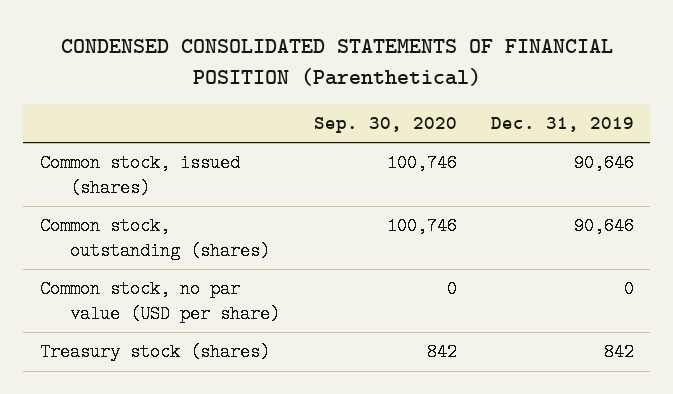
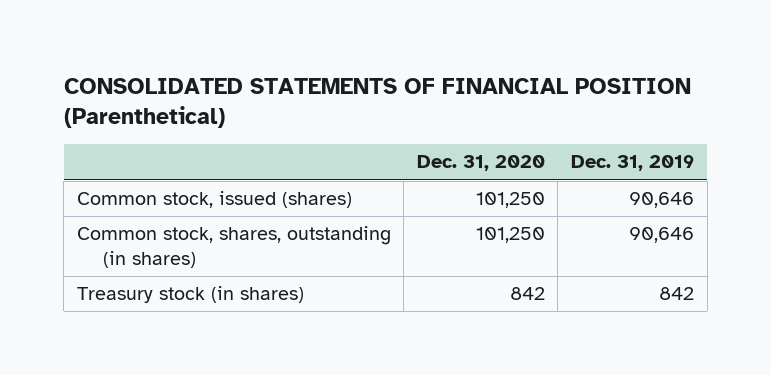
[60,39,613,87] CONDENSED CONSOLIDATED STATEMENTS OF FINANCIAL POSITION (Parenthetical) -> [63,77,691,129] CONSOLIDATED STATEMENTS OF FINANCIAL POSITION (Parenthetical)
[313,117,457,134] Sep. 30, 2020 -> none
none -> [416,155,545,172] Dec. 31, 2020
[39,280,281,323] Common stock, no par value (USD per share) -> none
[39,217,271,260] Common stock, outstanding (shares) -> [76,226,391,268] Common stock, shares, outstanding (in shares)
[39,343,270,362] Treasury stock (shares) -> [76,286,304,304] Treasury stock (in shares)

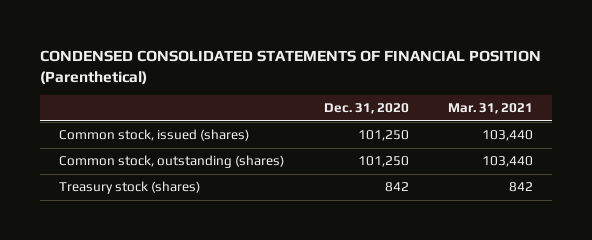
[63,77,691,129] CONSOLIDATED STATEMENTS OF FINANCIAL POSITION (Parenthetical) -> [39,49,541,84] CONDENSED CONSOLIDATED STATEMENTS OF FINANCIAL POSITION (Parenthetical)
[571,155,695,172] Dec. 31, 2019 -> none
none -> [447,103,533,115] Mar. 31, 2021
[76,226,391,268] Common stock, shares, outstanding (in shares) -> [59,155,285,169] Common stock, outstanding (shares)
[76,286,304,304] Treasury stock (in shares) -> [59,181,201,195] Treasury stock (shares)

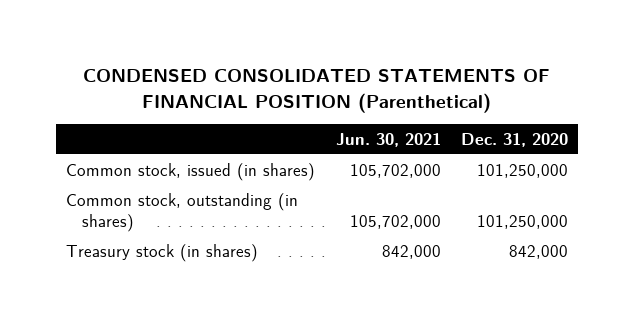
[447,103,533,115] Mar. 31, 2021 -> none
none -> [335,132,441,147] Jun. 30, 2021
[59,129,250,142] Common stock, issued (shares) -> [66,162,316,181] Common stock, issued (in shares)
[357,130,409,142] 101,250 -> [476,163,568,178] 101,250,000
[59,155,285,169] Common stock, outstanding (shares) -> [66,192,299,232] Common stock, outstanding (in shares)
[357,156,409,168] 101,250 -> [476,214,568,229] 101,250,000
[59,181,201,195] Treasury stock (shares) -> [66,243,259,262] Treasury stock (in shares)
[384,182,409,193] 842 -> [508,244,568,259] 842,000

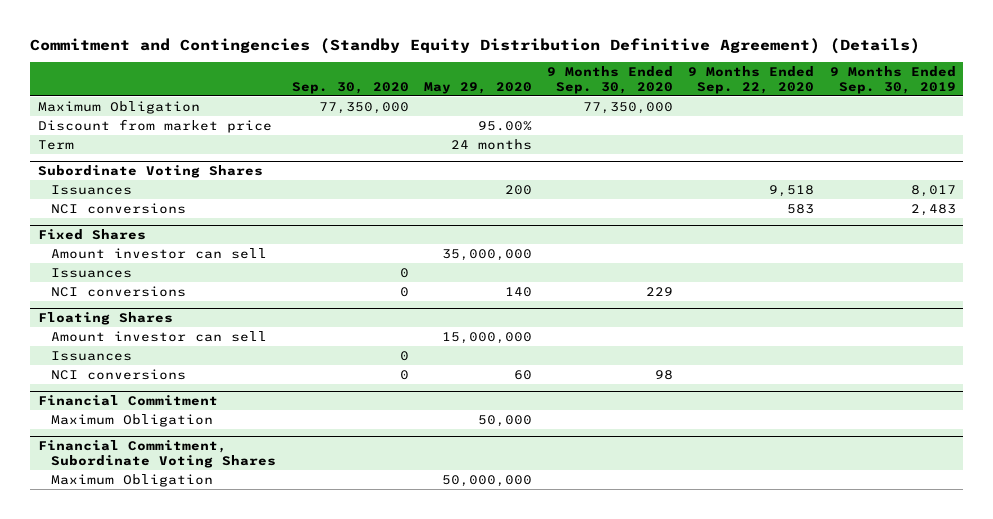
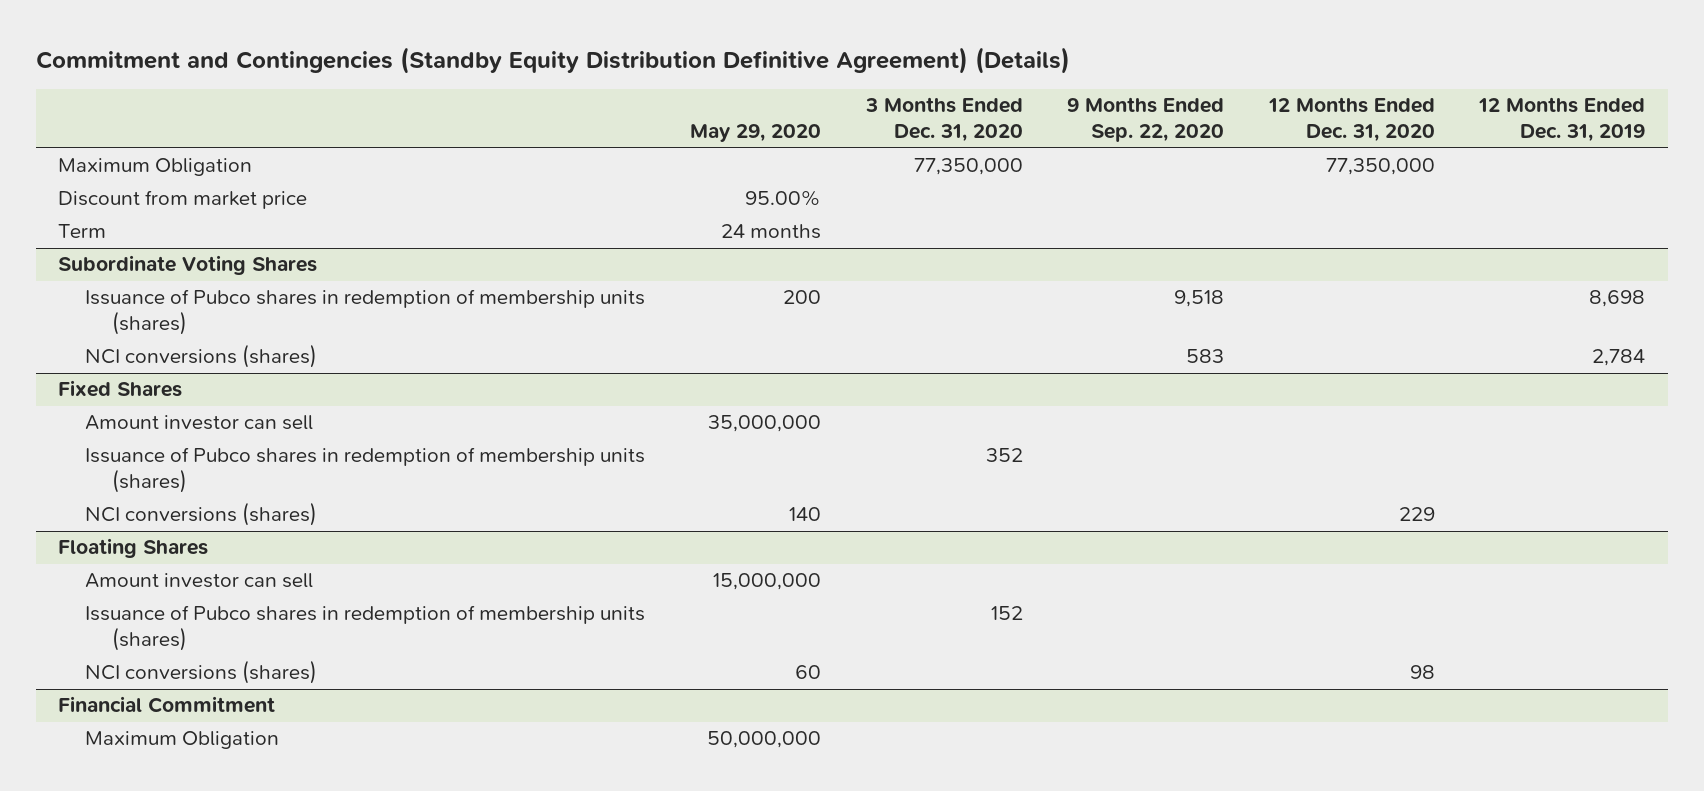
[291,81,409,94] Sep. 30, 2020 -> none
[547,65,674,94] 9 Months Ended Sep. 30, 2020 -> none
[829,65,956,94] 9 Months Ended Sep. 30, 2019 -> none
none -> [864,97,1023,143] 3 Months Ended Dec. 31, 2020
none -> [1267,97,1435,143] 12 Months Ended Dec. 31, 2020
none -> [1478,97,1646,143] 12 Months Ended Dec. 31, 2019
[51,184,133,195] Issuances -> [85,289,646,336] Issuance of Pubco shares in redemption of membership units (shares)
[51,202,187,214] NCI conversions -> [85,344,318,369] NCI conversions (shares)
[51,267,133,278] Issuances -> [85,447,646,494] Issuance of Pubco shares in redemption of membership units (shares)
[51,285,187,297] NCI conversions -> [85,502,318,527] NCI conversions (shares)
[51,350,133,361] Issuances -> [85,605,646,652] Issuance of Pubco shares in redemption of membership units (shares)
[51,368,187,380] NCI conversions -> [85,660,318,685] NCI conversions (shares)
[51,413,214,427] Maximum Obligation -> none
[37,440,277,469] Financial Commitment, Subordinate Voting Shares -> none

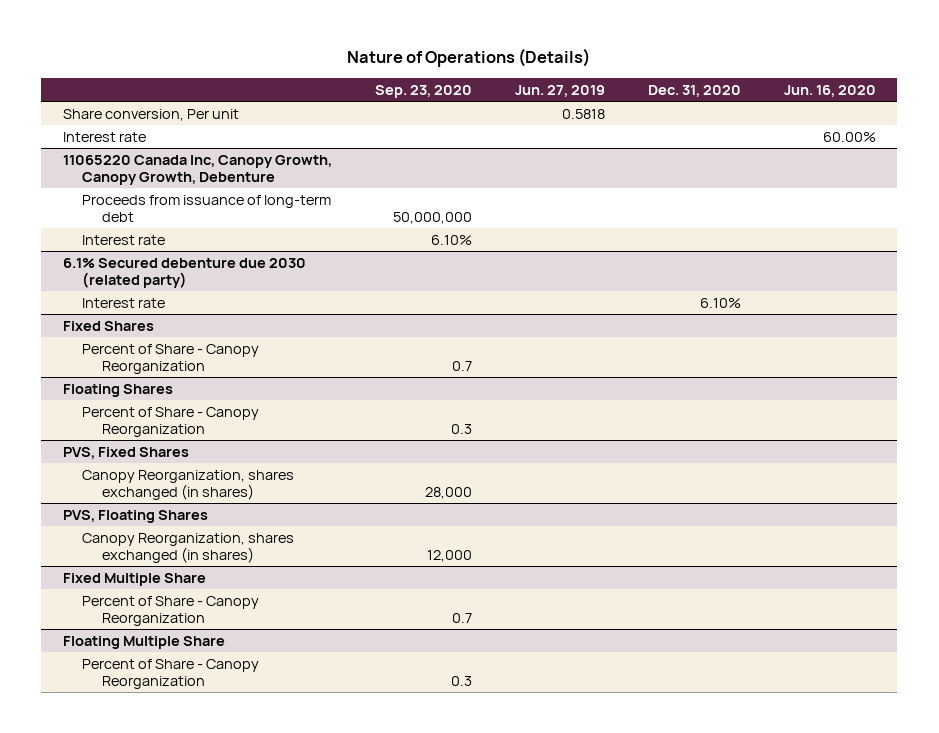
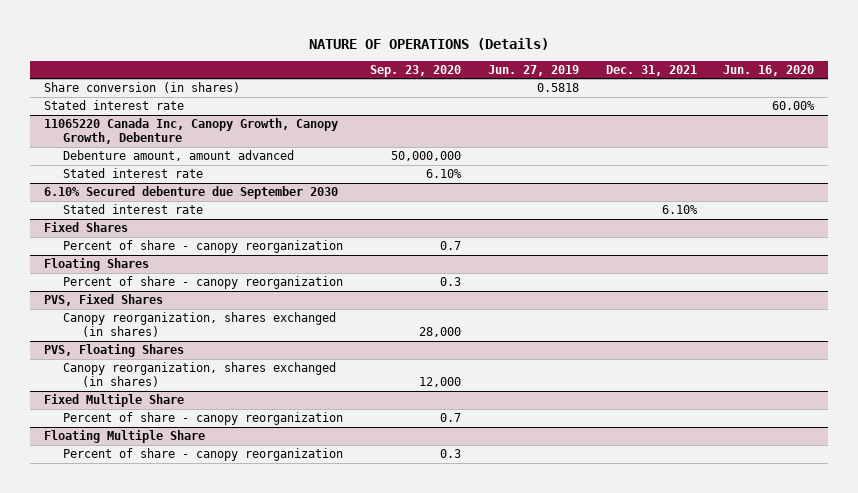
[347,48,591,68] Nature of Operations (Details) -> [309,37,550,50] NATURE OF OPERATIONS (Details)
[647,84,741,97] Dec. 31, 2020 -> none
none -> [605,64,697,76] Dec. 31, 2021
[62,108,239,121] Share conversion, Per unit -> [43,82,240,94] Share conversion (in shares)
[62,131,146,142] Interest rate -> [43,100,184,111] Stated interest rate
[82,194,332,222] Proceeds from issuance of long-term debt -> [62,150,294,162] Debenture amount, amount advanced
[82,234,166,245] Interest rate -> [62,168,203,179] Stated interest rate
[62,257,306,288] 6.1% Secured debenture due 2030 (related party) -> [43,186,338,200] 6.10% Secured debenture due September 2030
[82,297,166,308] Interest rate -> [62,204,203,215] Stated interest rate
[82,343,260,374] Percent of Share - Canopy Reorganization -> [62,240,343,254] Percent of share - canopy reorganization
[82,406,260,437] Percent of Share - Canopy Reorganization -> [62,276,343,290] Percent of share - canopy reorganization
[82,469,295,500] Canopy Reorganization, shares exchanged (in shares) -> [62,312,336,338] Canopy reorganization, shares exchanged (in shares)
[82,532,295,563] Canopy Reorganization, shares exchanged (in shares) -> [62,362,336,388] Canopy reorganization, shares exchanged (in shares)
[82,595,260,626] Percent of Share - Canopy Reorganization -> [62,412,343,426] Percent of share - canopy reorganization
[82,658,260,689] Percent of Share - Canopy Reorganization -> [62,448,343,462] Percent of share - canopy reorganization

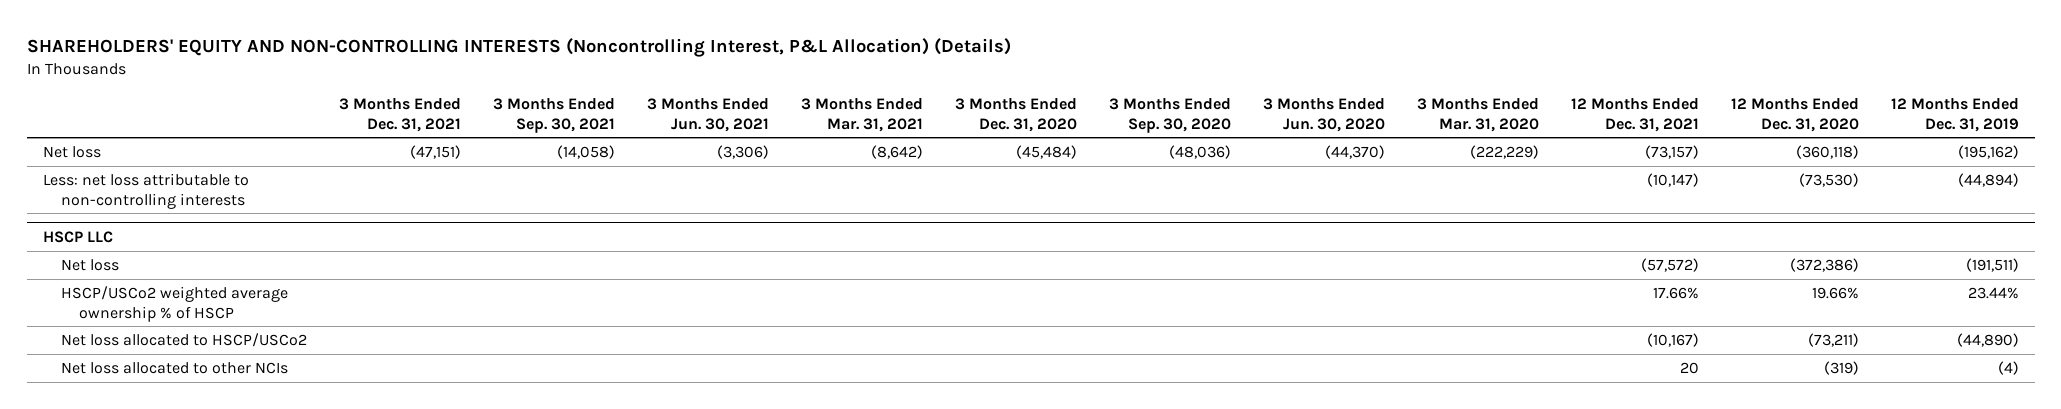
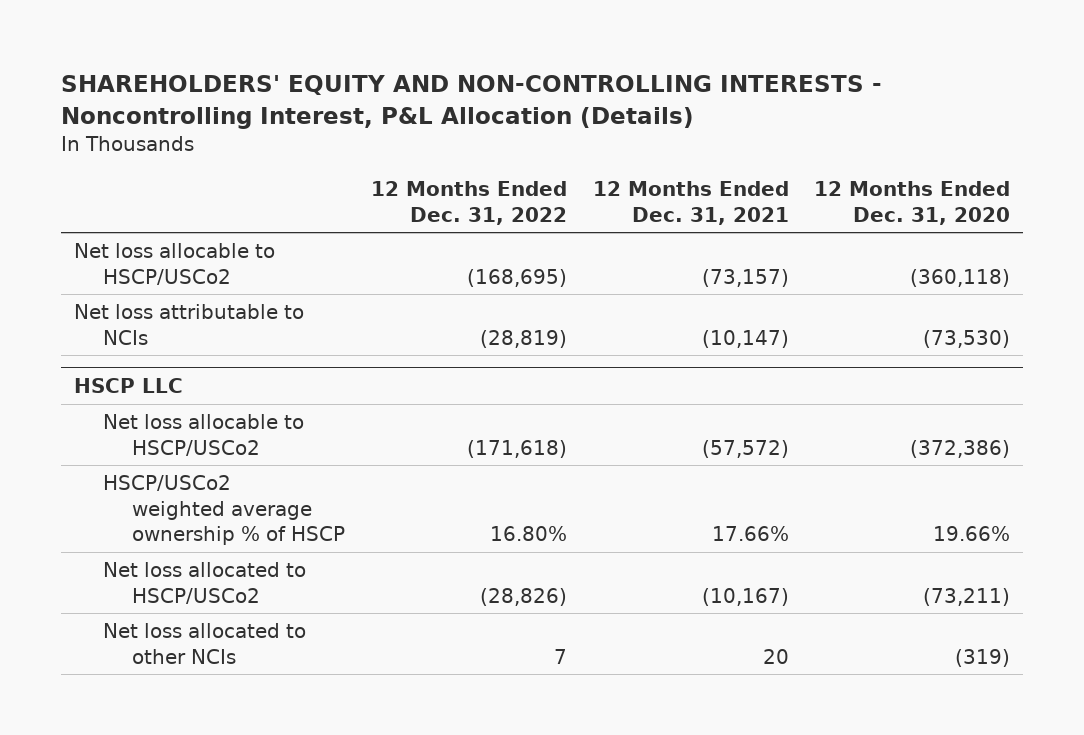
[26,37,1011,57] SHAREHOLDERS' EQUITY AND NON-CONTROLLING INTERESTS (Noncontrolling Interest, P&L Allocation) (Details) -> [61,75,883,129] SHAREHOLDERS' EQUITY AND NON-CONTROLLING INTERESTS - Noncontrolling Interest, P&L Allocation (Details)
[338,97,461,132] 3 Months Ended Dec. 31, 2021 -> none
[492,97,615,133] 3 Months Ended Sep. 30, 2021 -> none
[646,97,769,132] 3 Months Ended Jun. 30, 2021 -> none
[800,97,923,132] 3 Months Ended Mar. 31, 2021 -> none
[954,97,1077,132] 3 Months Ended Dec. 31, 2020 -> none
[1108,97,1231,133] 3 Months Ended Sep. 30, 2020 -> none
[1262,97,1385,132] 3 Months Ended Jun. 30, 2020 -> none
[1416,97,1539,132] 3 Months Ended Mar. 31, 2020 -> none
[1890,97,2019,132] 12 Months Ended Dec. 31, 2019 -> none
none -> [370,181,567,225] 12 Months Ended Dec. 31, 2022
[42,145,101,158] Net loss -> [74,243,276,285] Net loss allocable to HSCP/USCo2
[42,172,249,209] Less: net loss attributable to non-controlling interests -> [74,304,305,345] Net loss attributable to NCIs
[60,258,119,271] Net loss -> [103,414,305,456] Net loss allocable to HSCP/USCo2

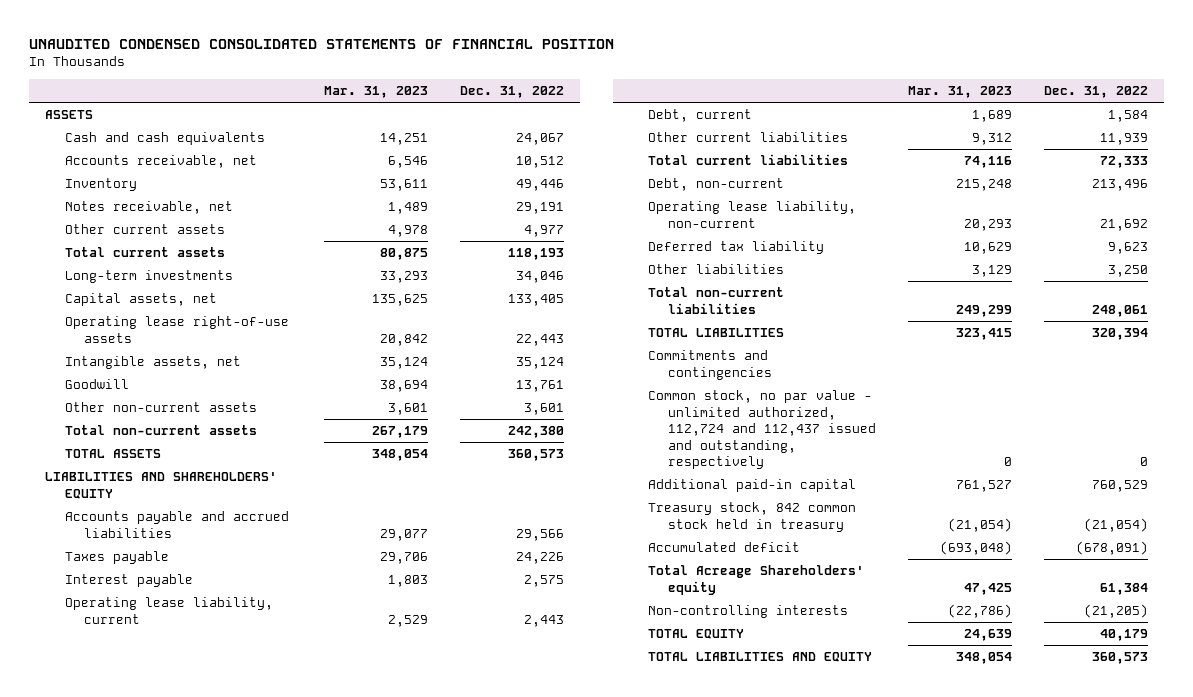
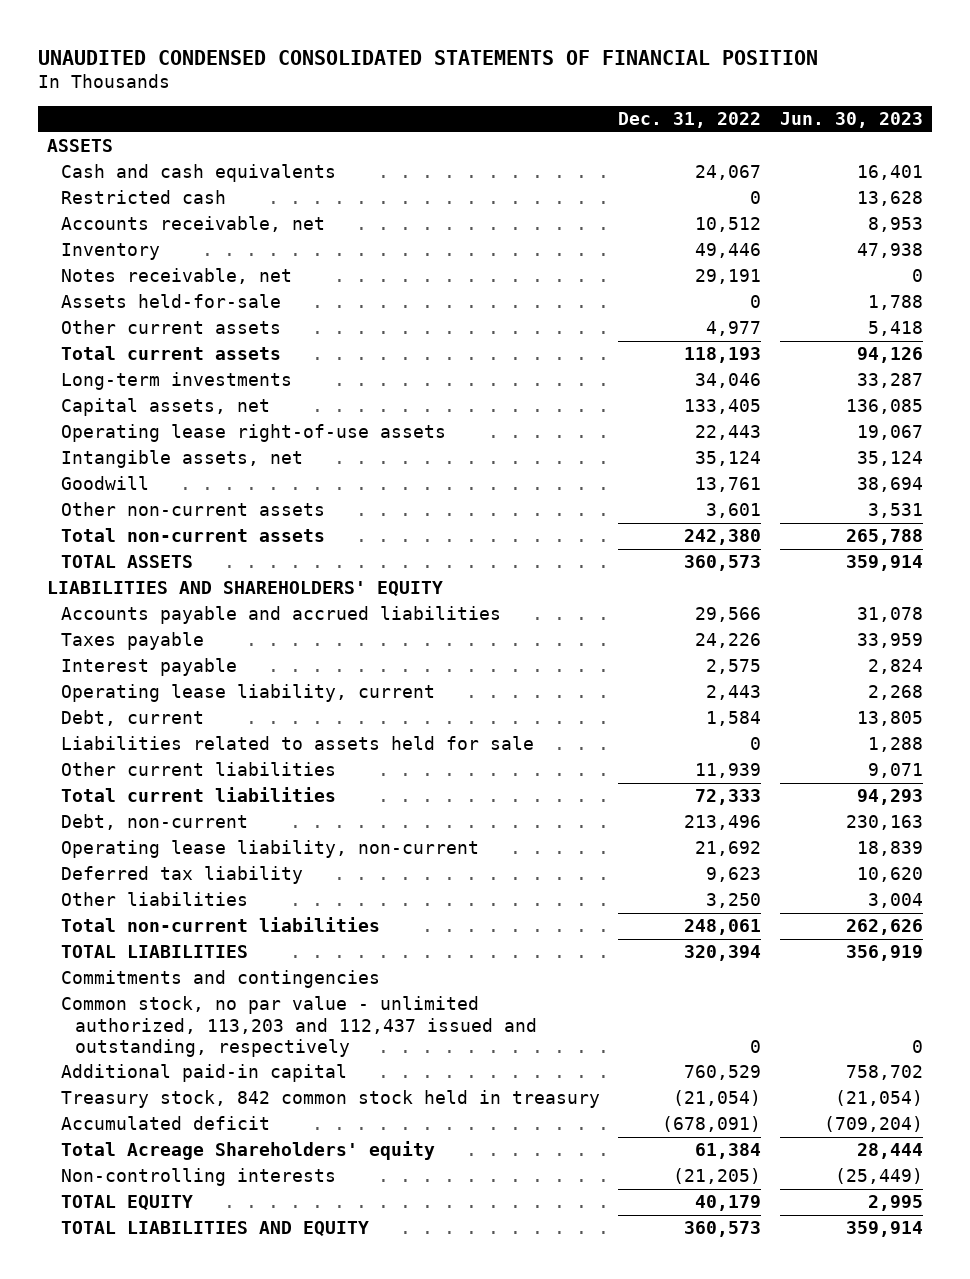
[324,85,429,98] Mar. 31, 2023 -> none
none -> [779,111,923,128] Jun. 30, 2023
none -> [60,190,226,205] Restricted cash
none -> [60,294,281,309] Assets held-for-sale
none -> [60,736,534,751] Liabilities related to assets held for sale
[648,390,876,470] Common stock, no par value - unlimited authorized, 112,724 and 112,437 issued and outstanding, respectively -> [60,996,537,1057] Common stock, no par value - unlimited authorized, 113,203 and 112,437 issued and outstanding, respectively

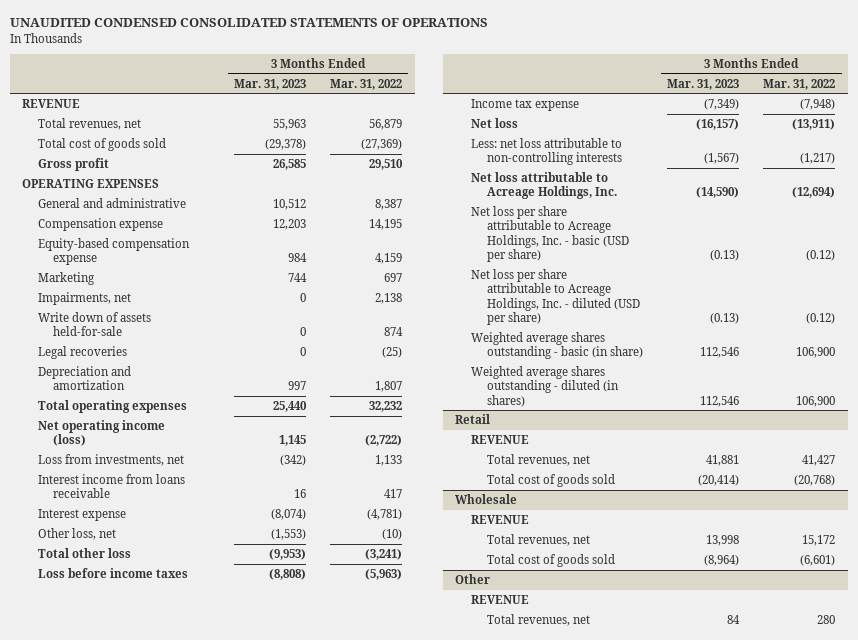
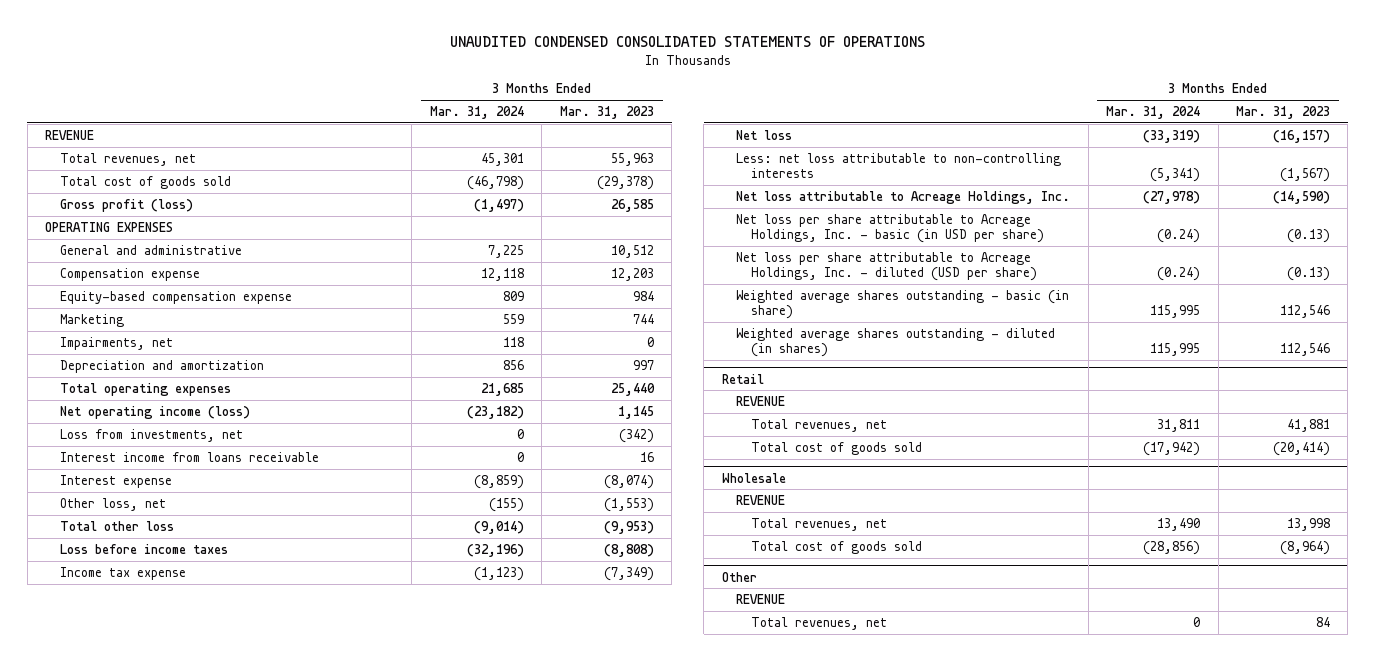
[330,78,403,90] Mar. 31, 2022 -> none
none -> [429,106,524,120] Mar. 31, 2024
[37,157,109,171] Gross profit -> [60,198,194,212] Gross profit (loss)
[37,311,151,337] Write down of assets held-for-sale -> none
[37,345,127,359] Legal recoveries -> none
[470,205,629,262] Net loss per share attributable to Acreage Holdings, Inc. - basic (USD per share) -> [736,213,1045,244] Net loss per share attributable to Acreage Holdings, Inc. - basic (in USD per share)

